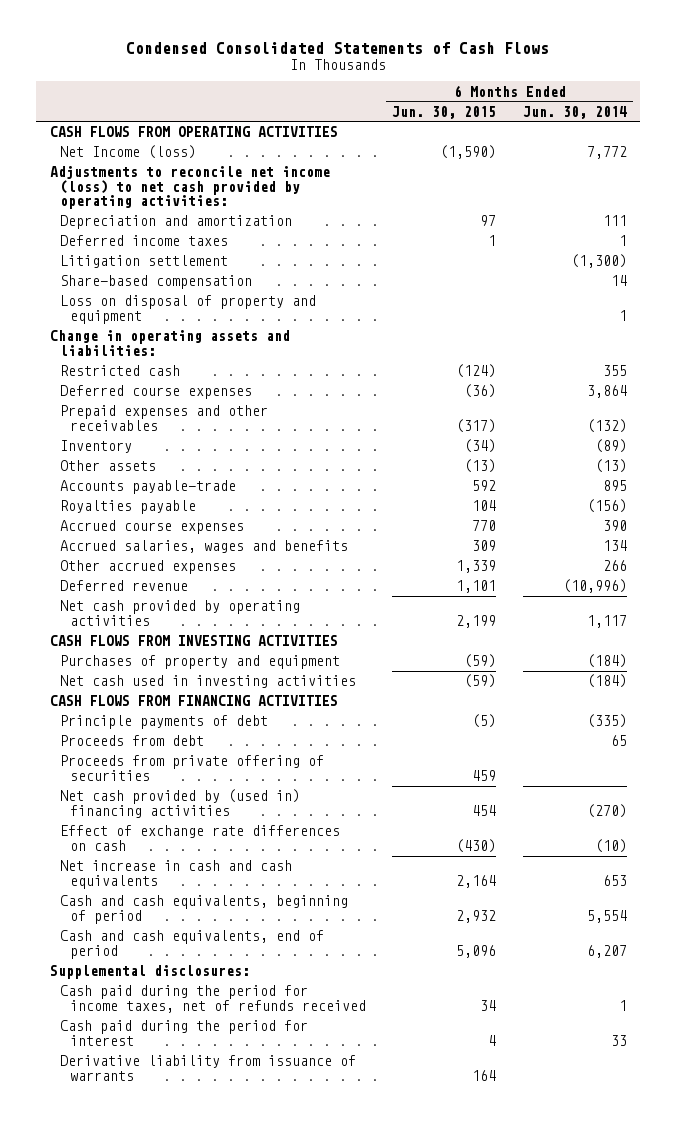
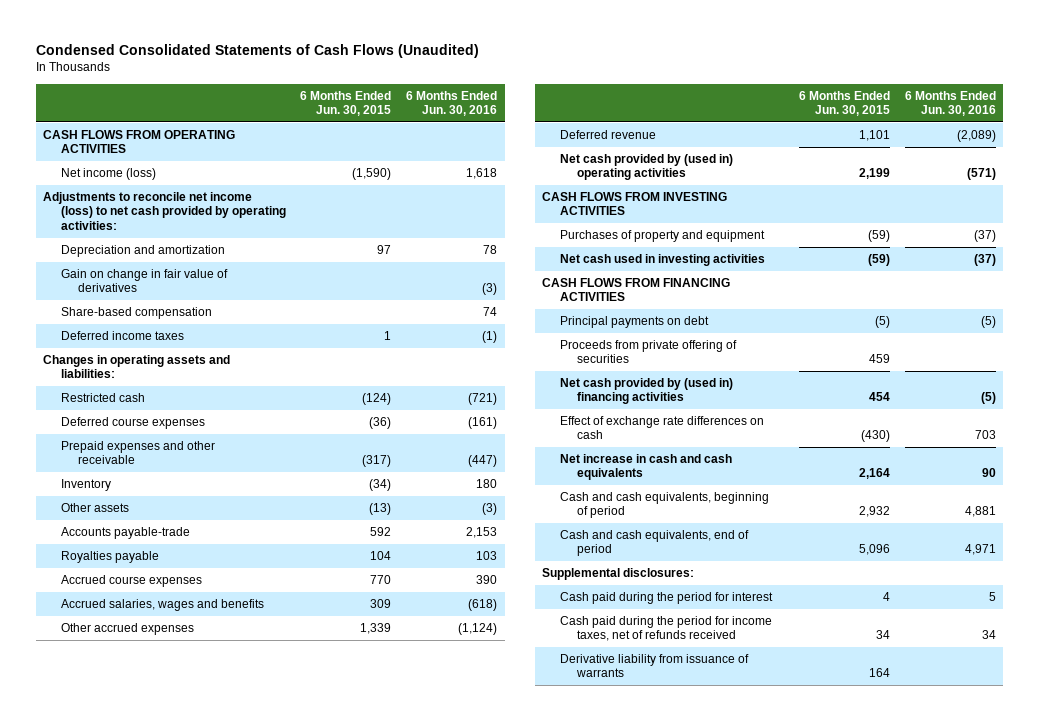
[126,42,550,55] Condensed Consolidated Statements of Cash Flows -> [36,43,480,58] Condensed Consolidated Statements of Cash Flows (Unaudited)
[522,105,627,119] Jun. 30, 2014 -> none
none -> [406,90,498,117] 6 Months Ended Jun. 30, 2016
[59,145,196,160] Net Income (loss) -> [60,168,156,181] Net income (loss)
[59,255,228,269] Litigation settlement -> none
none -> [60,269,228,293] Gain on change in fair value of derivatives
[59,295,316,324] Loss on disposal of property and equipment -> none
[59,235,228,247] Deferred income taxes -> [60,331,184,341] Deferred income taxes
[49,330,290,356] Change in operating assets and liabilities: -> [43,355,231,379] Changes in operating assets and liabilities:
[59,405,268,431] Prepaid expenses and other receivables -> [60,441,215,465] Prepaid expenses and other receivable
[59,600,300,626] Net cash provided by operating activities -> [559,154,733,181] Net cash provided by (used in) operating activities
[59,735,204,747] Proceeds from debt -> none
[59,715,268,730] Principle payments of debt -> [559,316,709,329] Principal payments on debt
[59,985,367,1013] Cash paid during the period for income taxes, net of refunds received -> [559,616,772,642] Cash paid during the period for income taxes, net of refunds received

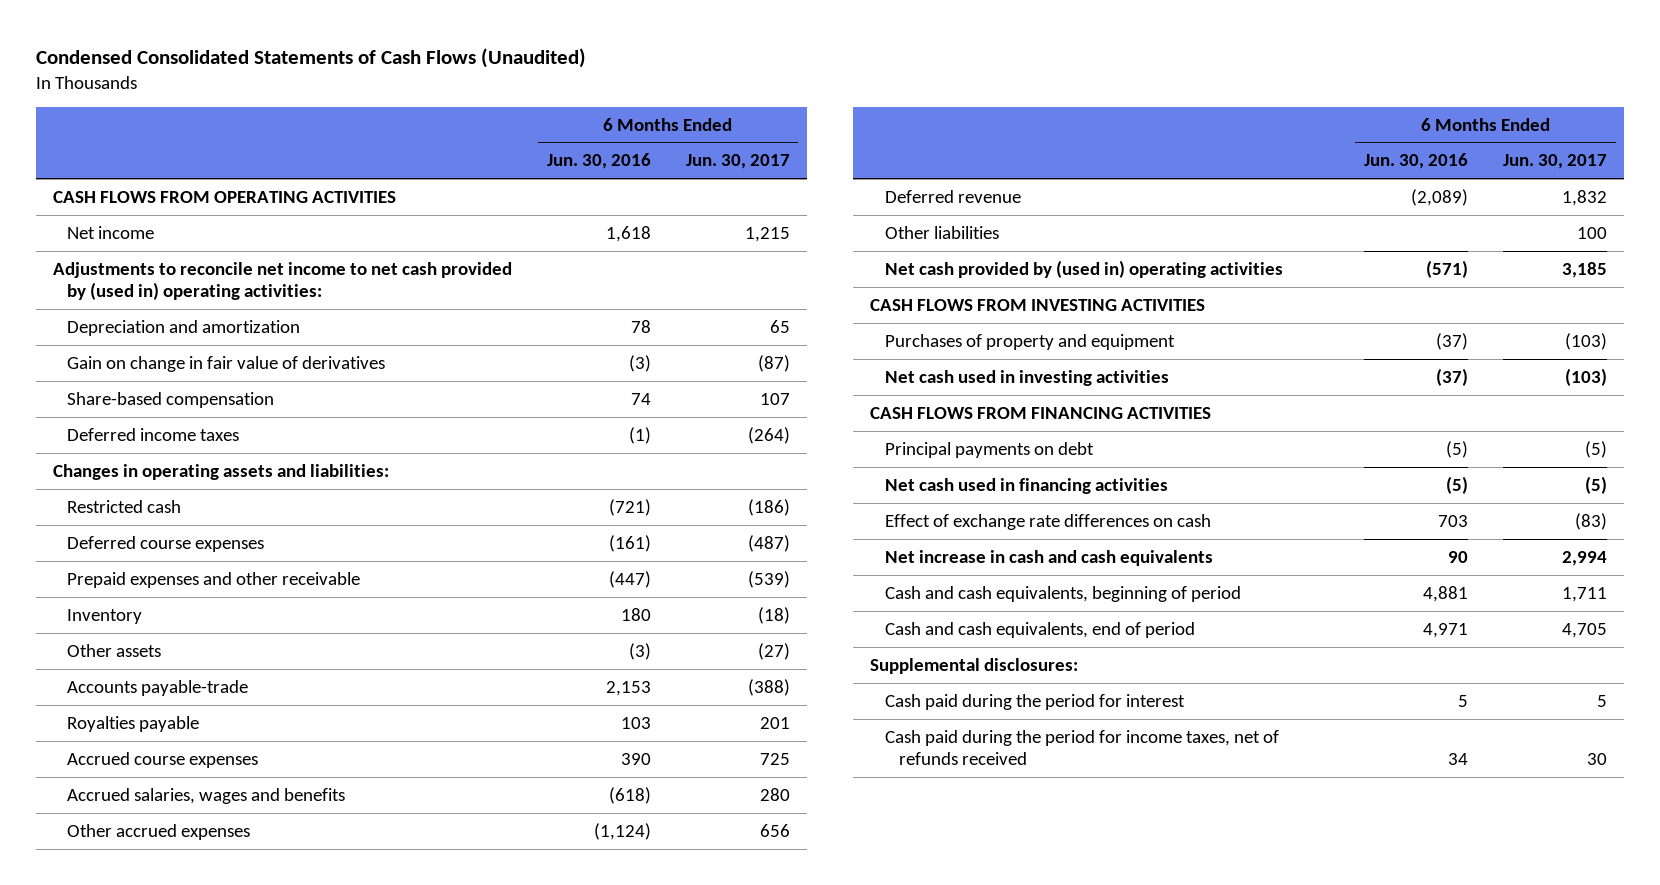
[300,90,392,117] 6 Months Ended Jun. 30, 2015 -> none
none -> [685,154,790,170] Jun. 30, 2017
[60,168,156,181] Net income (loss) -> [67,225,155,239] Net income
[43,192,286,230] Adjustments to reconcile net income (loss) to net cash provided by operating activities: -> [52,261,512,300] Adjustments to reconcile net income to net cash provided by (used in) operating activities:
none -> [884,225,999,239] Other liabilities
[559,340,737,364] Proceeds from private offering of securities -> none
[559,378,733,405] Net cash provided by (used in) financing activities -> [884,477,1168,494] Net cash used in financing activities
[559,654,749,678] Derivative liability from issuance of warrants -> none

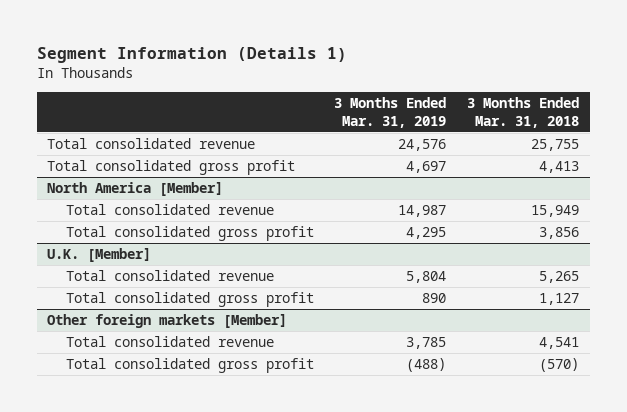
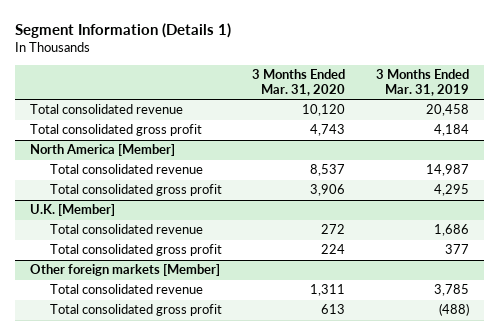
[467,96,580,128] 3 Months Ended Mar. 31, 2018 -> none
none -> [252,69,346,97] 3 Months Ended Mar. 31, 2020
[398,139,447,152] 24,576 -> [425,104,469,117] 20,458
[406,161,447,174] 4,697 -> [433,124,469,137] 4,184
[406,271,447,284] 5,804 -> [433,224,469,237] 1,686
[422,293,447,304] 890 -> [444,244,469,255] 377

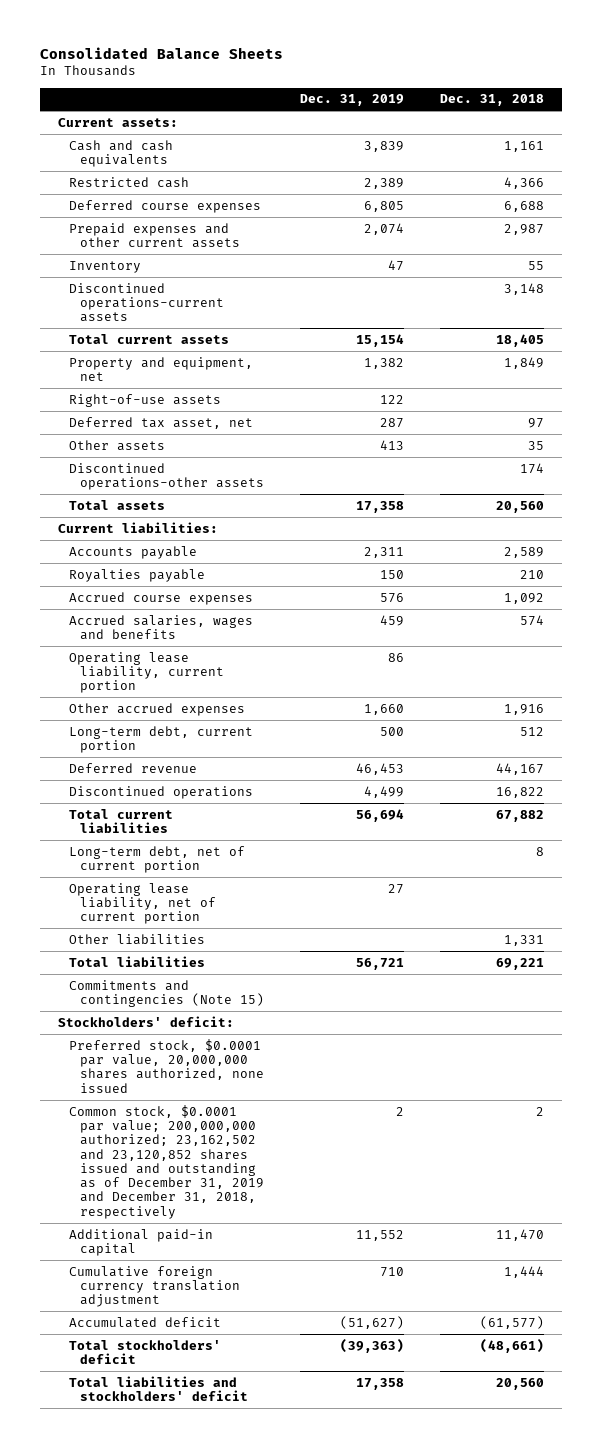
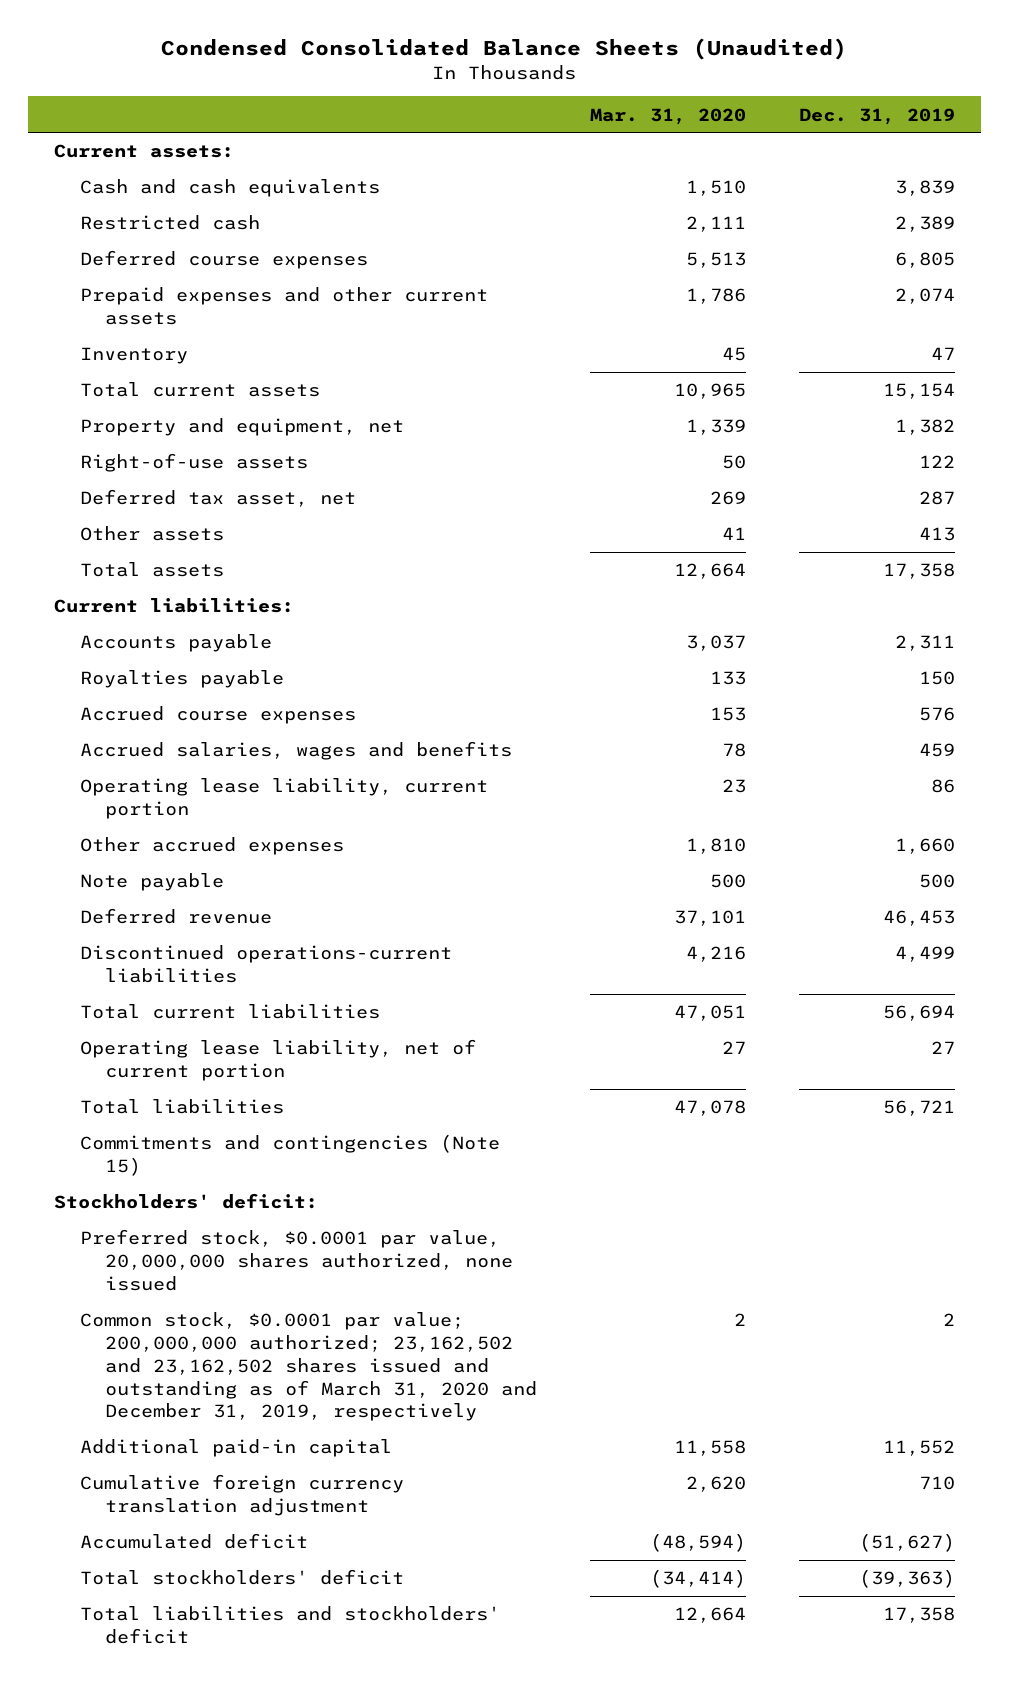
[39,46,283,59] Consolidated Balance Sheets -> [161,37,848,60] Condensed Consolidated Balance Sheets (Unaudited)
[440,94,545,107] Dec. 31, 2018 -> none
none -> [590,107,747,125] Mar. 31, 2020
[68,282,225,323] Discontinued operations-current assets -> none
[68,462,265,491] Discontinued operations-other assets -> none
[68,725,253,754] Long-term debt, current portion -> [79,873,224,892] Note payable
[68,785,253,799] Discontinued operations -> [79,945,452,984] Discontinued operations-current liabilities
[68,845,245,874] Long-term debt, net of current portion -> none
[68,933,205,945] Other liabilities -> none
[68,1104,265,1219] Common stock, $0.0001 par value; 200,000,000 authorized; 23,162,502 and 23,120,852 shares issued and outstanding as of December 31, 2019 and December 31, 2018, respectively -> [79,1312,538,1422] Common stock, $0.0001 par value; 200,000,000 authorized; 23,162,502 and 23,162,502 shares issued and outstanding as of March 31, 2020 and December 31, 2019, respectively

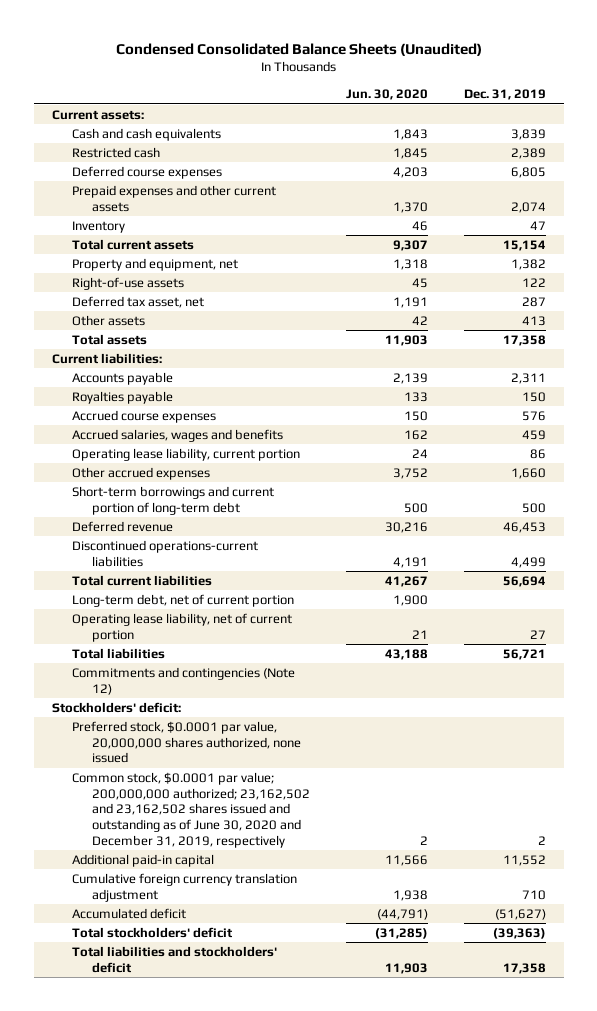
[590,107,747,125] Mar. 31, 2020 -> none
none -> [346,89,429,101] Jun. 30, 2020
[79,873,224,892] Note payable -> none
none -> [71,485,274,515] Short-term borrowings and current portion of long-term debt
none -> [71,593,294,607] Long-term debt, net of current portion
[79,1134,500,1177] Commitments and contingencies (Note 15) -> [71,666,295,695] Commitments and contingencies (Note 12)
[79,1312,538,1422] Common stock, $0.0001 par value; 200,000,000 authorized; 23,162,502 and 23,162,502 shares issued and outstanding as of March 31, 2020 and December 31, 2019, respectively -> [71,771,311,848] Common stock, $0.0001 par value; 200,000,000 authorized; 23,162,502 and 23,162,502 shares issued and outstanding as of June 30, 2020 and December 31, 2019, respectively

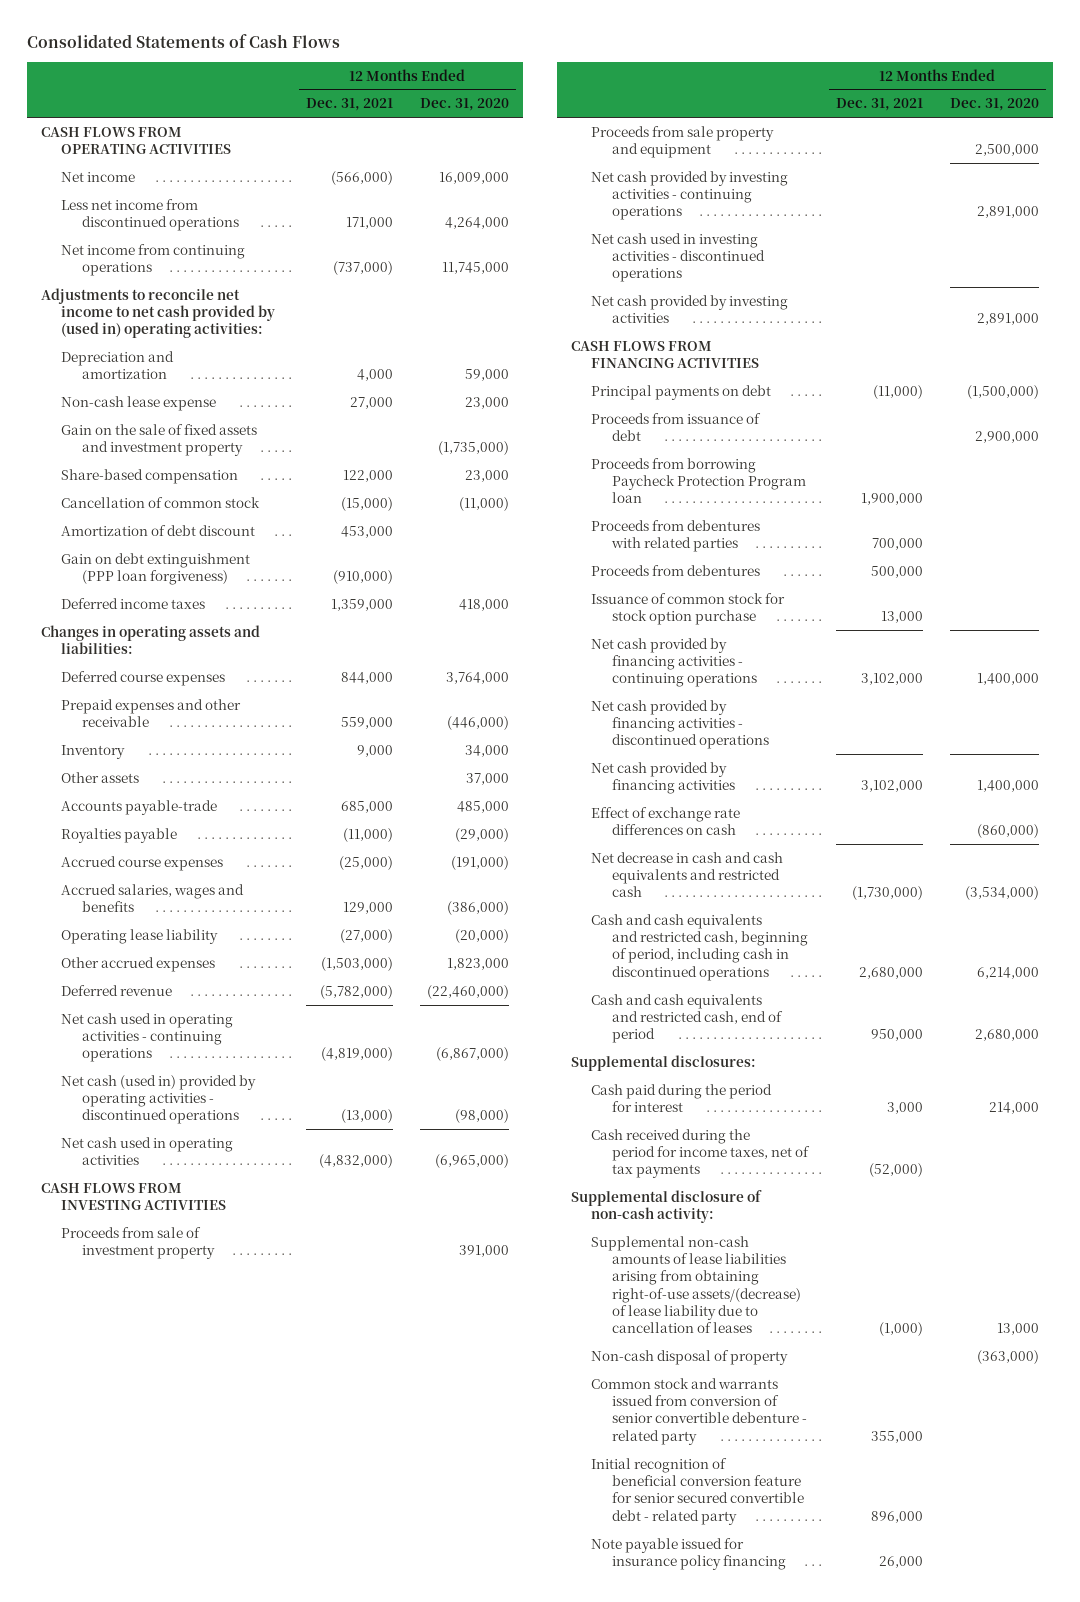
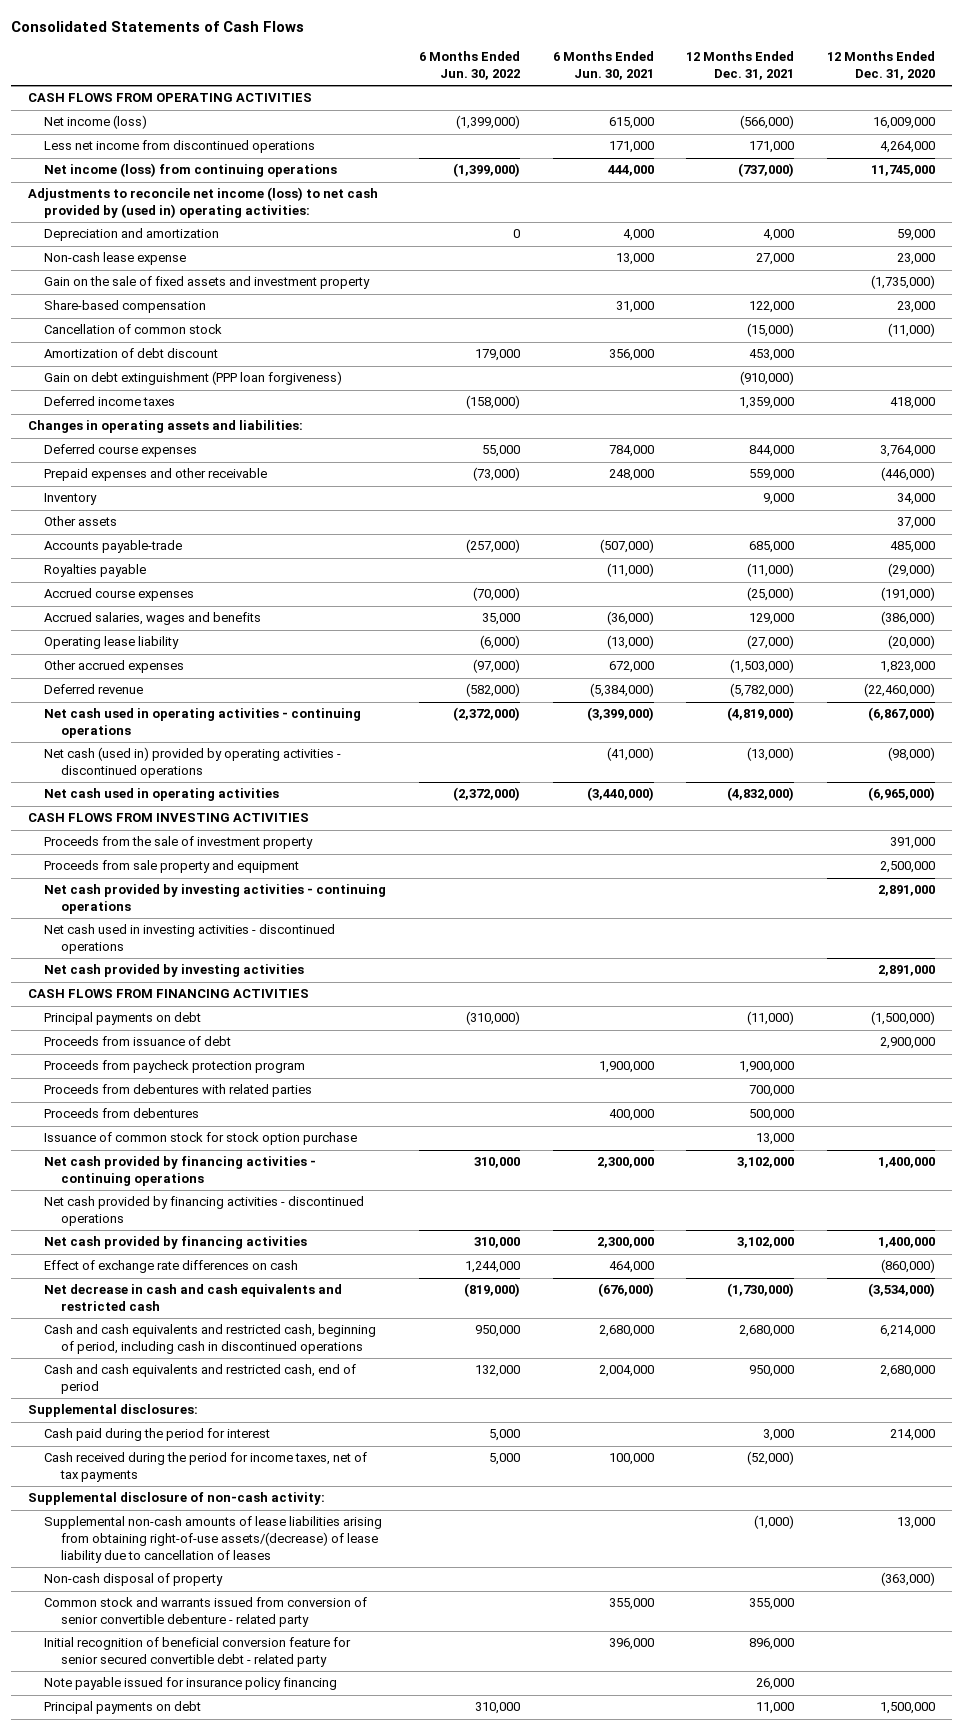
none -> [418,51,520,81] 6 Months Ended Jun. 30, 2022
none -> [552,51,654,81] 6 Months Ended Jun. 30, 2021
[61,171,136,182] Net income -> [44,115,148,130] Net income (loss)
[61,243,246,277] Net income from continuing operations -> [44,163,338,178] Net income (loss) from continuing operations
[40,287,276,339] Adjustments to reconcile net income to net cash provided by (used in) operating activities: -> [27,187,378,219] Adjustments to reconcile net income (loss) to net cash provided by (used in) operating activities:
[61,1226,215,1260] Proceeds from sale of investment property -> [44,836,314,850] Proceeds from the sale of investment property
[591,457,806,504] Proceeds from borrowing Paycheck Protection Program loan -> [44,1060,306,1074] Proceeds from paycheck protection program
none -> [44,1701,202,1715] Principal payments on debt

